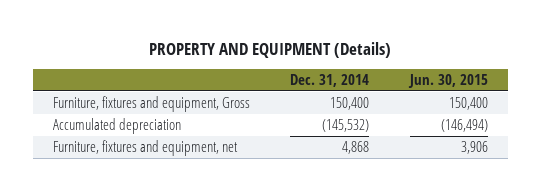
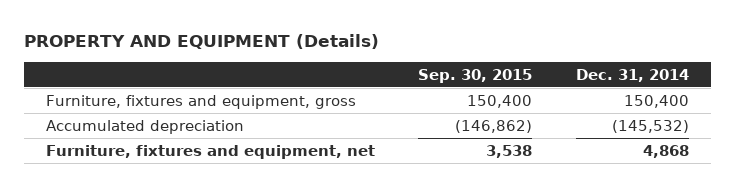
[407,74,488,89] Jun. 30, 2015 -> none
none -> [418,68,533,83] Sep. 30, 2015
[52,95,250,112] Furniture, fixtures and equipment, Gross -> [45,94,356,109] Furniture, fixtures and equipment, gross

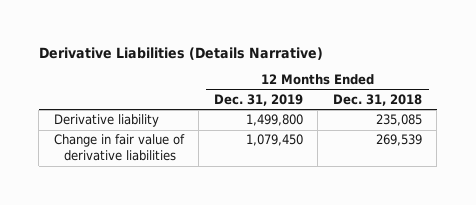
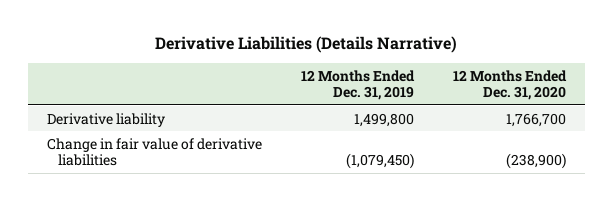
[332,94,422,107] Dec. 31, 2018 -> none
none -> [452,69,567,101] 12 Months Ended Dec. 31, 2020
[245,134,303,147] 1,079,450 -> [345,153,414,170] (1,079,450)

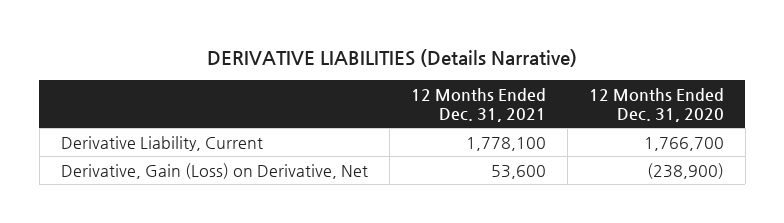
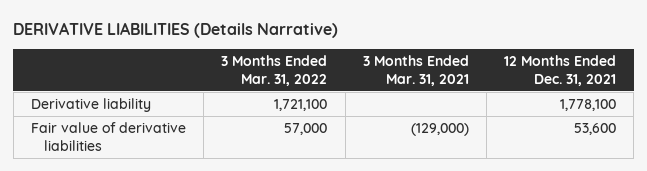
[588,87,724,122] 12 Months Ended Dec. 31, 2020 -> none
none -> [221,54,328,86] 3 Months Ended Mar. 31, 2022
none -> [362,54,469,86] 3 Months Ended Mar. 31, 2021
[60,135,263,151] Derivative Liability, Current -> [31,97,152,112] Derivative liability
[60,162,368,179] Derivative, Gain (Loss) on Derivative, Net -> [31,121,187,151] Fair value of derivative liabilities

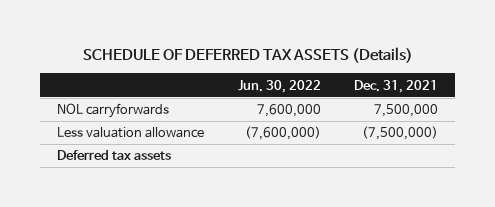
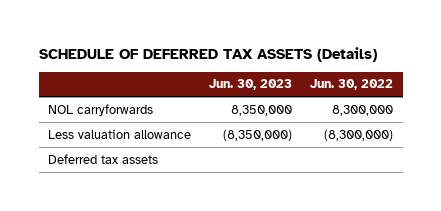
[354,79,439,93] Dec. 31, 2021 -> none
none -> [209,79,293,91] Jun. 30, 2023
[256,104,321,118] 7,600,000 -> [332,104,394,116] 8,300,000
[244,126,321,141] (7,600,000) -> [324,129,394,141] (8,300,000)

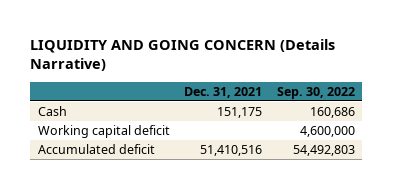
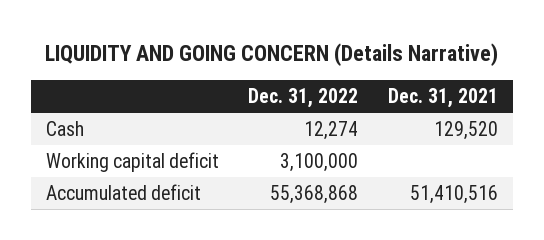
[276,87,355,100] Sep. 30, 2022 -> none
none -> [248,87,359,108] Dec. 31, 2022
[217,107,263,119] 151,175 -> [433,120,498,140] 129,520

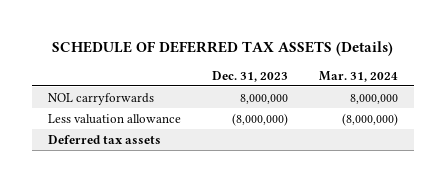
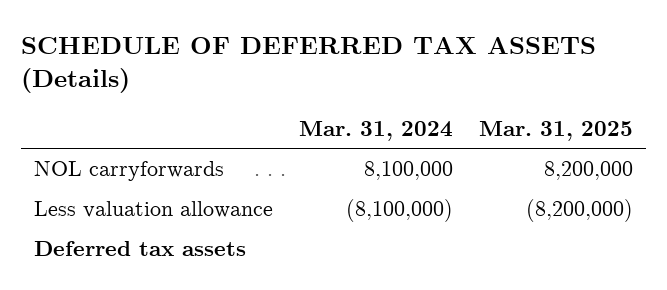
[211,70,288,82] Dec. 31, 2023 -> none
none -> [479,120,634,141] Mar. 31, 2025
[350,93,399,104] 8,000,000 -> [364,161,454,181] 8,100,000
[342,112,399,126] (8,000,000) -> [346,199,454,223] (8,100,000)

